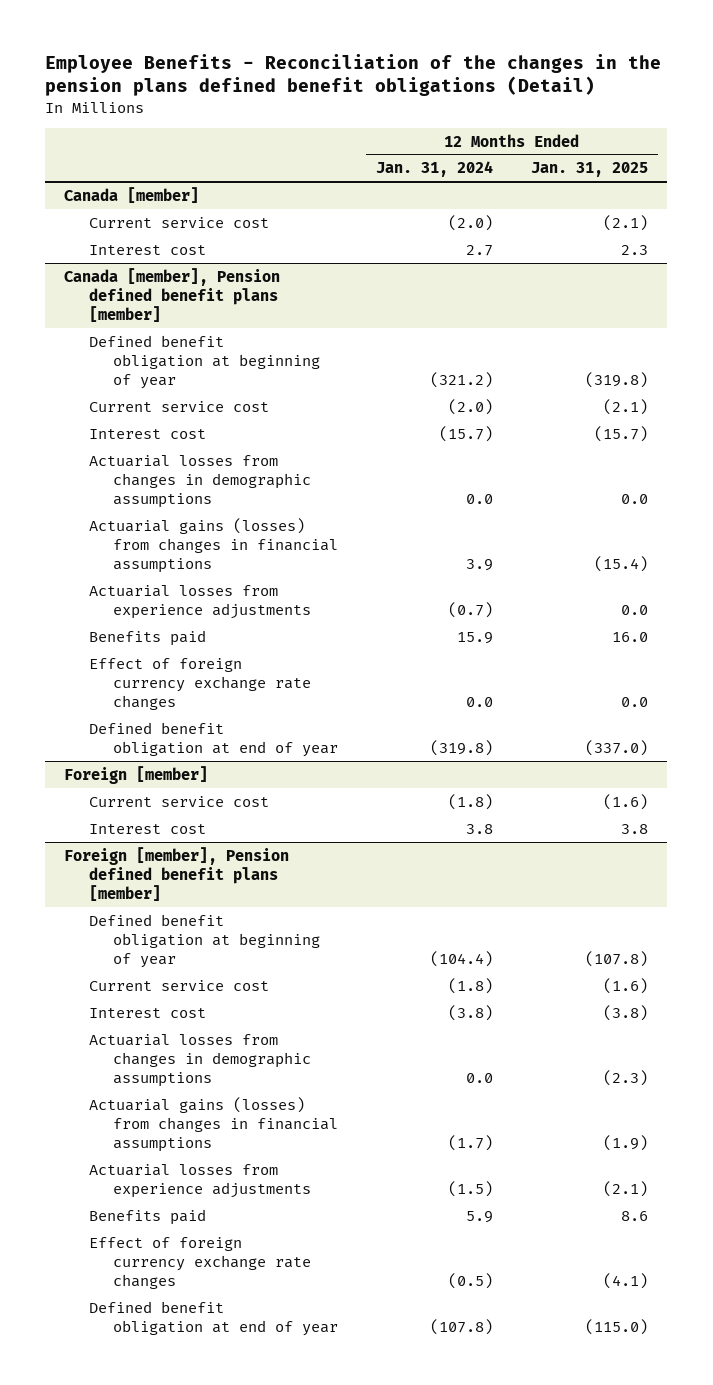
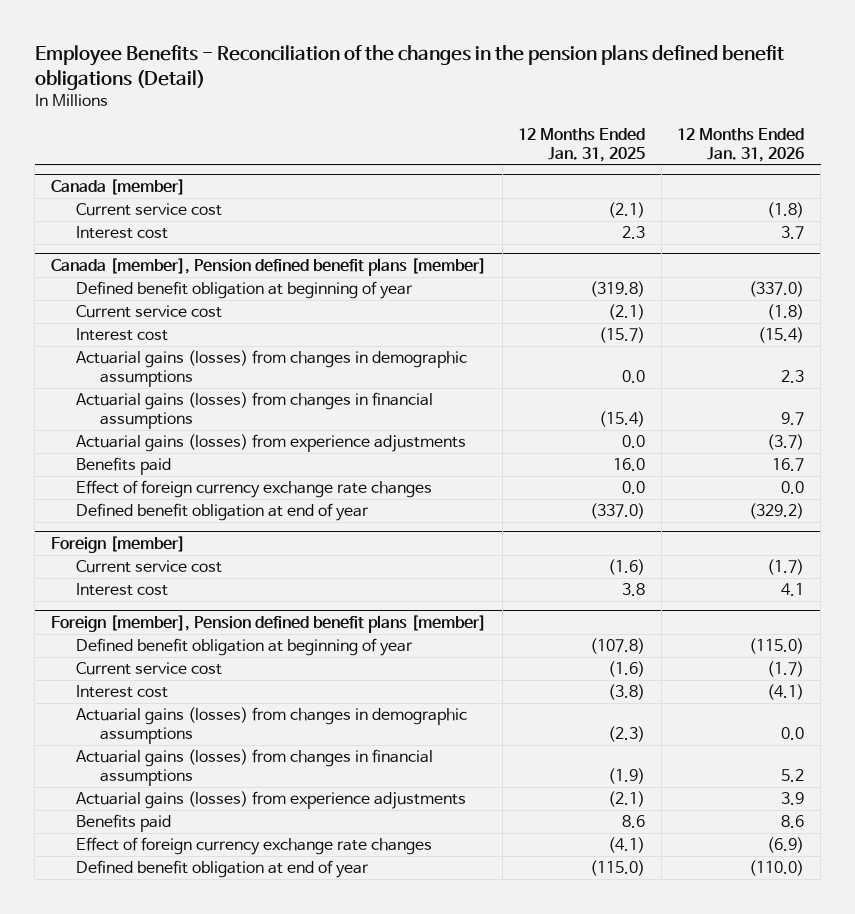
[375,161,493,178] Jan. 31, 2024 -> none
none -> [677,127,805,162] 12 Months Ended Jan. 31, 2026
[88,454,311,508] Actuarial losses from changes in demographic assumptions -> [75,350,467,388] Actuarial gains (losses) from changes in demographic assumptions
[88,584,311,619] Actuarial losses from experience adjustments -> [75,434,466,453] Actuarial gains (losses) from experience adjustments
[88,1033,311,1087] Actuarial losses from changes in demographic assumptions -> [75,707,467,745] Actuarial gains (losses) from changes in demographic assumptions
[88,1163,311,1198] Actuarial losses from experience adjustments -> [75,791,466,810] Actuarial gains (losses) from experience adjustments

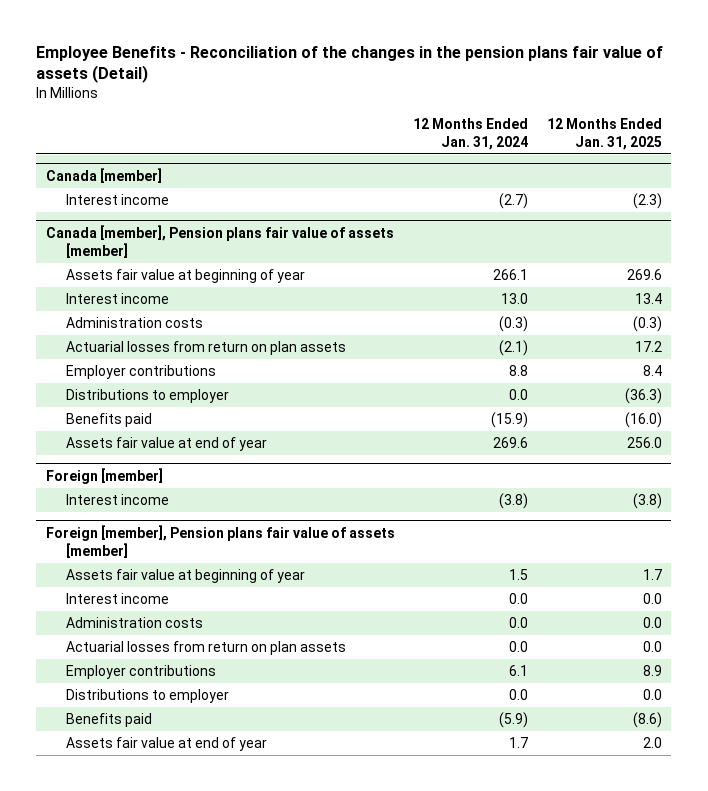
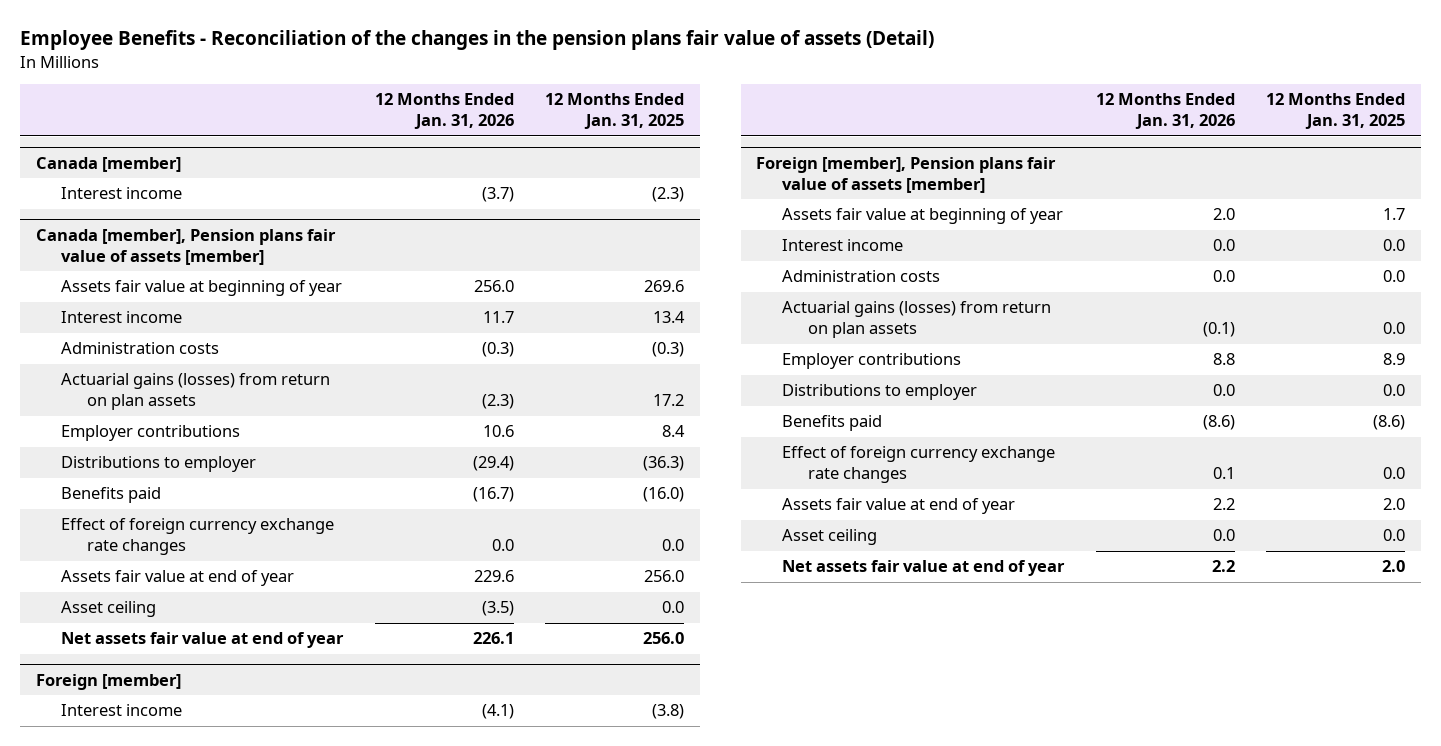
[413,117,529,150] 12 Months Ended Jan. 31, 2024 -> none
none -> [374,93,514,130] 12 Months Ended Jan. 31, 2026
[65,340,346,355] Actuarial losses from return on plan assets -> [61,373,331,411] Actuarial gains (losses) from return on plan assets
none -> [61,518,335,556] Effect of foreign currency exchange rate changes
none -> [61,601,157,618] Asset ceiling
none -> [61,632,345,649] Net assets fair value at end of year
[65,640,346,655] Actuarial losses from return on plan assets -> [782,301,1052,339] Actuarial gains (losses) from return on plan assets
none -> [782,446,1056,484] Effect of foreign currency exchange rate changes
none -> [782,529,878,546] Asset ceiling
none -> [782,560,1066,577] Net assets fair value at end of year

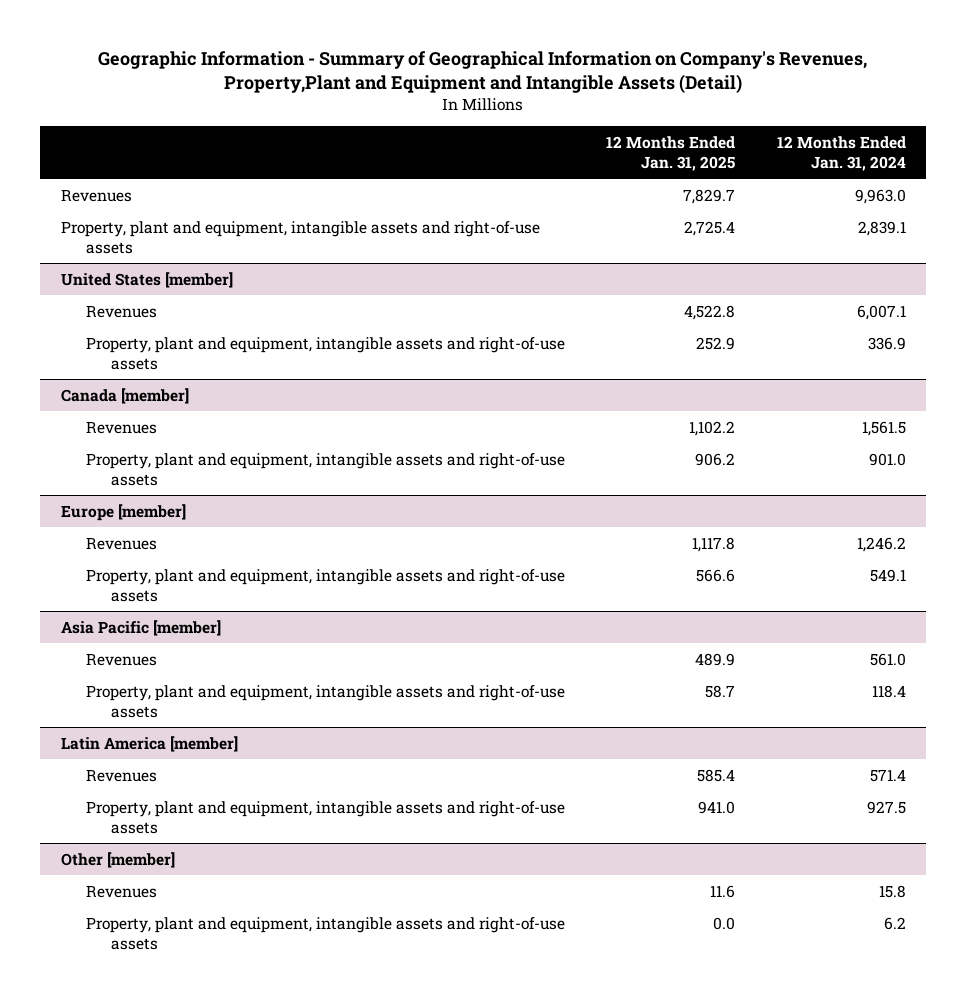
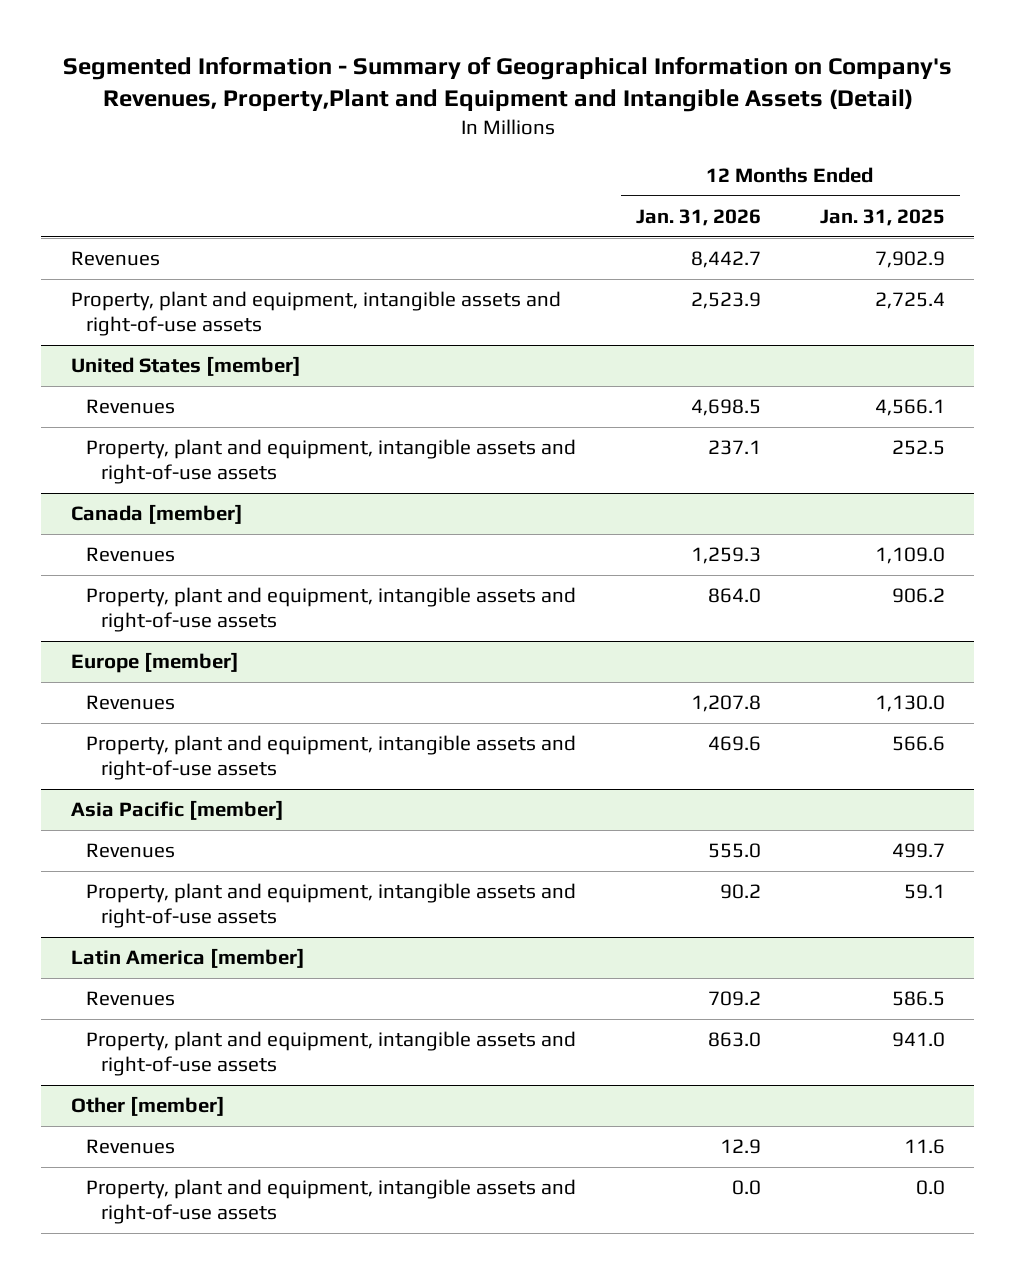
[98,50,868,94] Geographic Information - Summary of Geographical Information on Company's Revenues, Property,Plant and Equipment and Intangible Assets (Detail) -> [62,55,952,112] Segmented Information - Summary of Geographical Information on Company's Revenues, Property,Plant and Equipment and Intangible Assets (Detail)
[776,135,906,171] 12 Months Ended Jan. 31, 2024 -> none
none -> [635,208,761,226] Jan. 31, 2026
[683,188,736,204] 7,829.7 -> [874,251,945,269] 7,902.9
[684,304,736,320] 4,522.8 -> [874,399,945,417] 4,566.1
[696,336,736,350] 252.9 -> [891,440,945,456] 252.5
[689,420,736,436] 1,102.2 -> [874,547,945,565] 1,109.0
[692,536,736,552] 1,117.8 -> [874,695,945,713] 1,130.0
[695,652,736,666] 489.9 -> [891,843,945,859] 499.7
[705,684,736,698] 58.7 -> [903,884,945,900] 59.1
[697,768,736,782] 585.4 -> [891,991,945,1007] 586.5

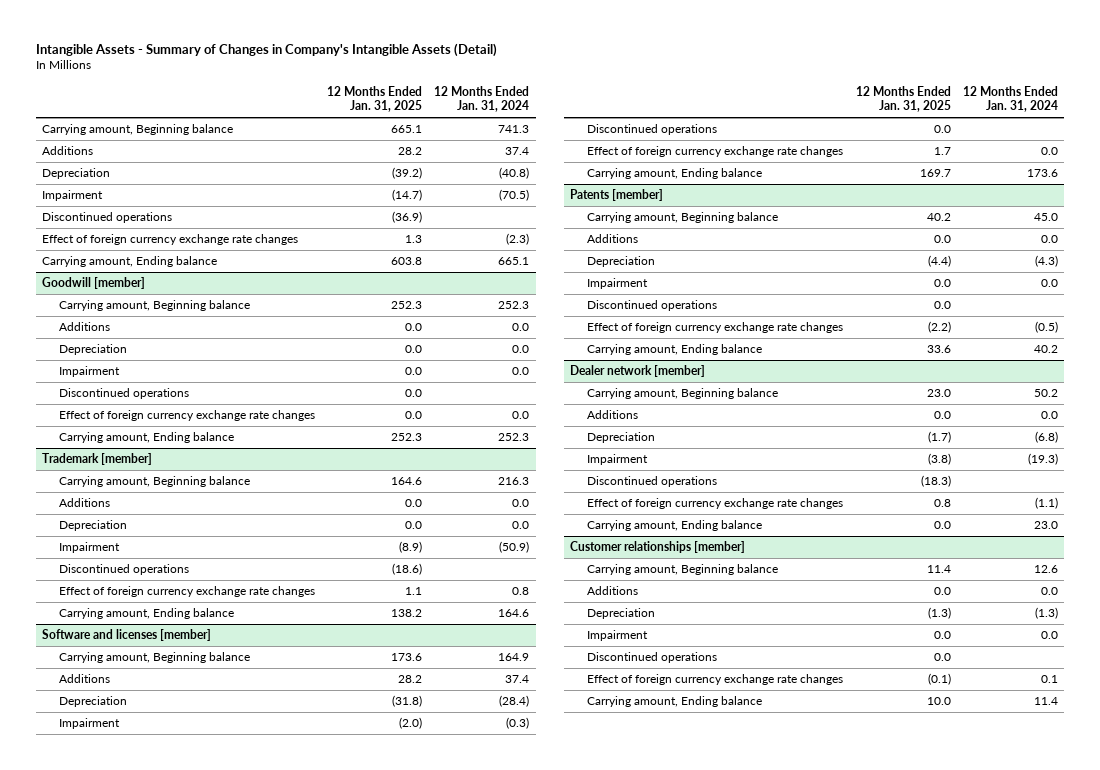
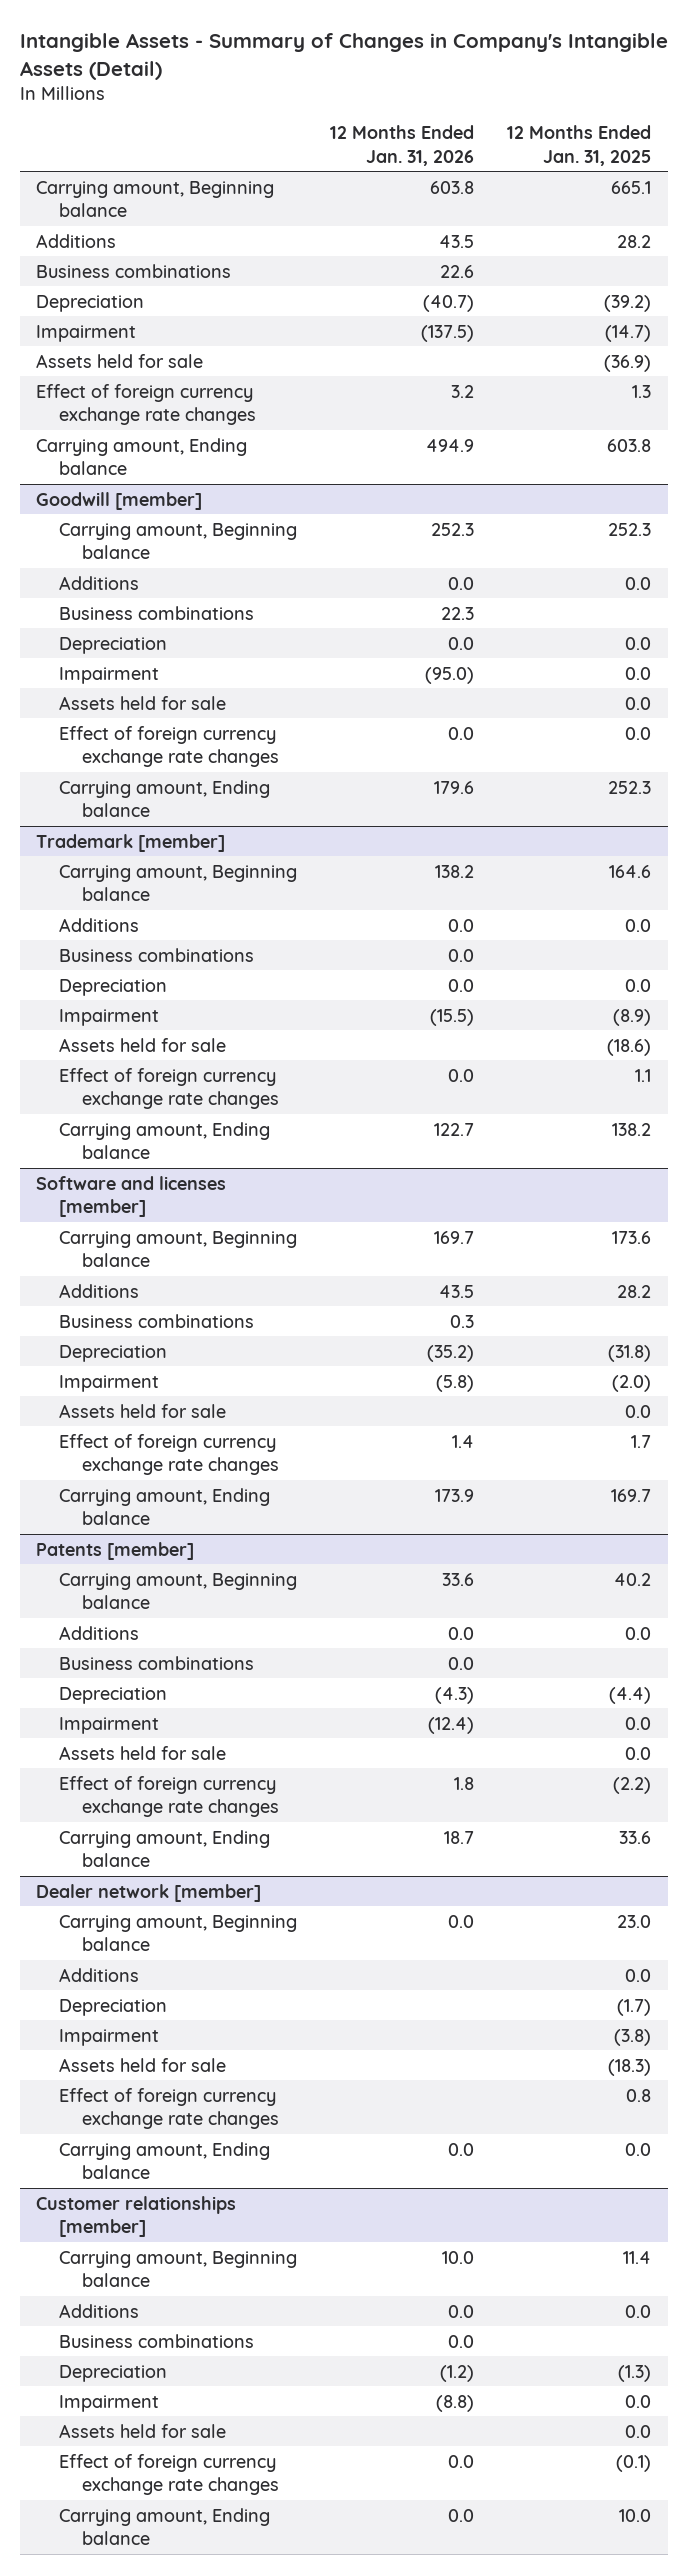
[434,86,530,113] 12 Months Ended Jan. 31, 2024 -> none
none -> [330,125,475,166] 12 Months Ended Jan. 31, 2026
none -> [36,263,232,278] Business combinations
[42,212,173,224] Discontinued operations -> [36,353,204,368] Assets held for sale
none -> [58,605,254,620] Business combinations
[58,388,189,400] Discontinued operations -> [58,695,226,710] Assets held for sale
none -> [58,947,254,962] Business combinations
[58,564,189,576] Discontinued operations -> [58,1037,226,1052] Assets held for sale
none -> [58,1313,254,1328] Business combinations
[587,124,718,136] Discontinued operations -> [58,1403,226,1418] Assets held for sale
none -> [58,1655,254,1670] Business combinations
[587,300,718,312] Discontinued operations -> [58,1745,226,1760] Assets held for sale
[587,476,718,488] Discontinued operations -> [58,2057,226,2072] Assets held for sale
none -> [58,2333,254,2348] Business combinations
[587,652,718,664] Discontinued operations -> [58,2423,226,2438] Assets held for sale

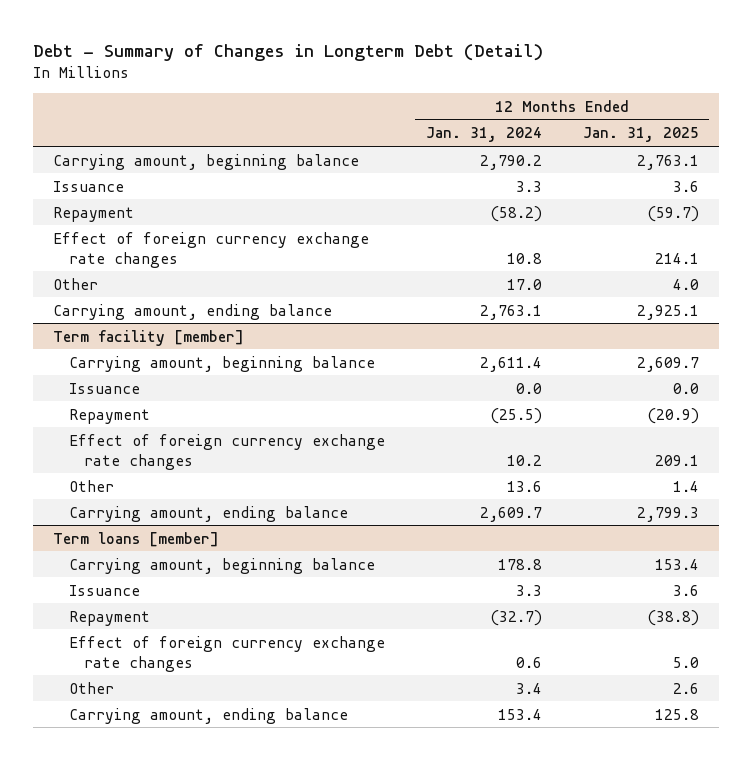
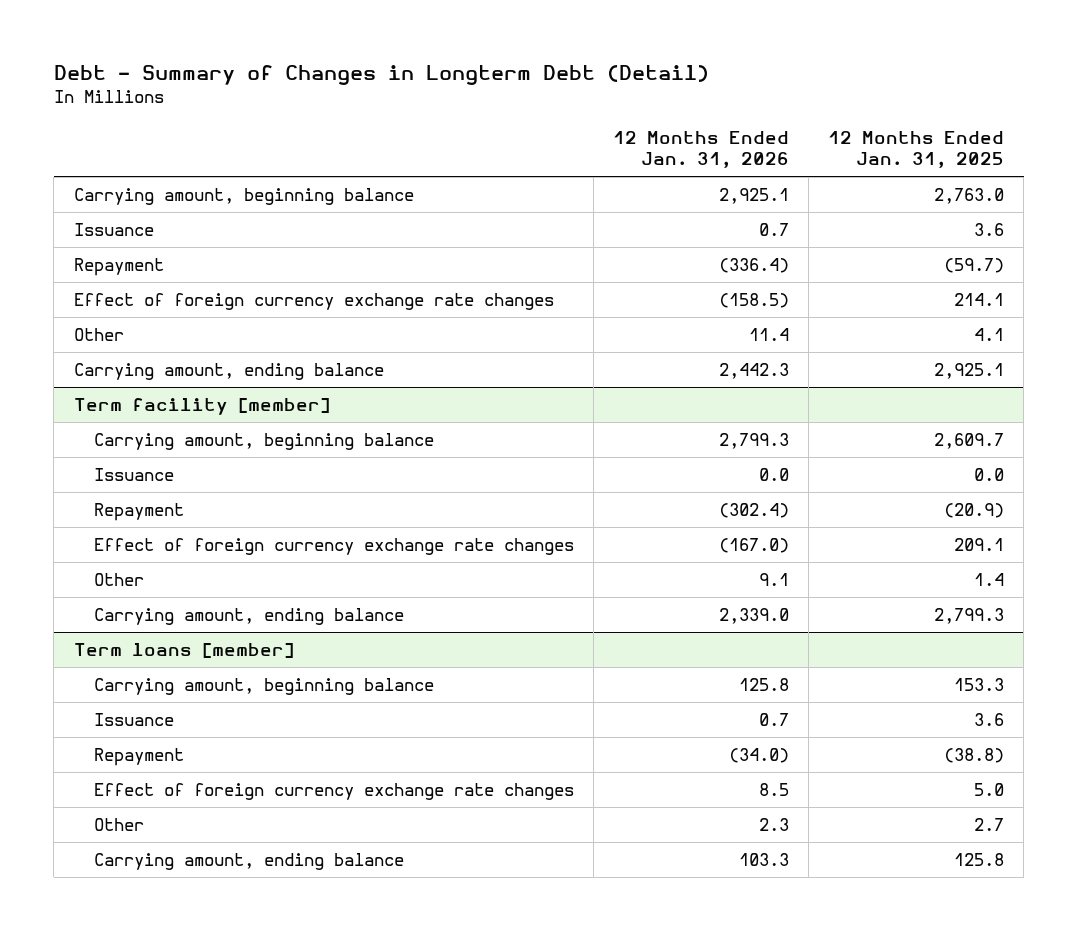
[425,127,542,143] Jan. 31, 2024 -> none
none -> [613,130,790,169] 12 Months Ended Jan. 31, 2026
[636,154,699,170] 2,763.1 -> [934,187,1005,204] 2,763.0
[672,278,699,290] 4.0 -> [974,327,1005,341] 4.1
[654,558,699,570] 153.4 -> [954,677,1005,691] 153.3
[672,682,699,694] 2.6 -> [974,817,1005,831] 2.7

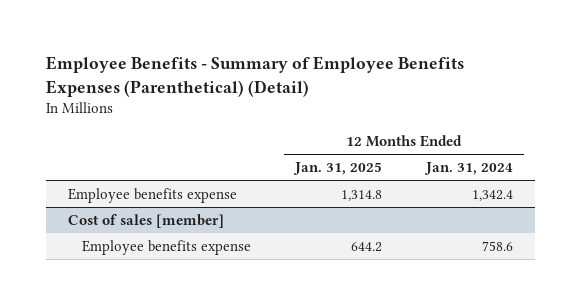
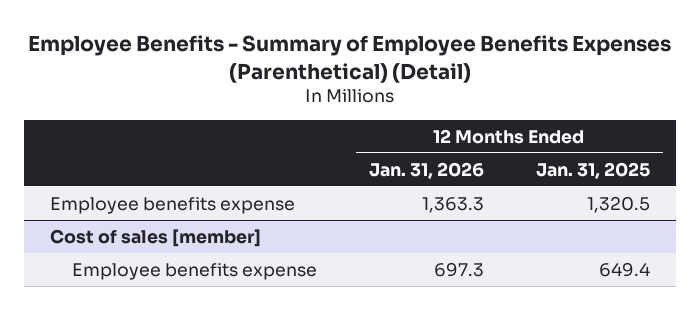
[424,162,514,176] Jan. 31, 2024 -> none
none -> [368,161,484,179] Jan. 31, 2026
[340,189,382,201] 1,314.8 -> [586,195,650,213] 1,320.5
[350,241,382,252] 644.2 -> [598,261,650,277] 649.4

